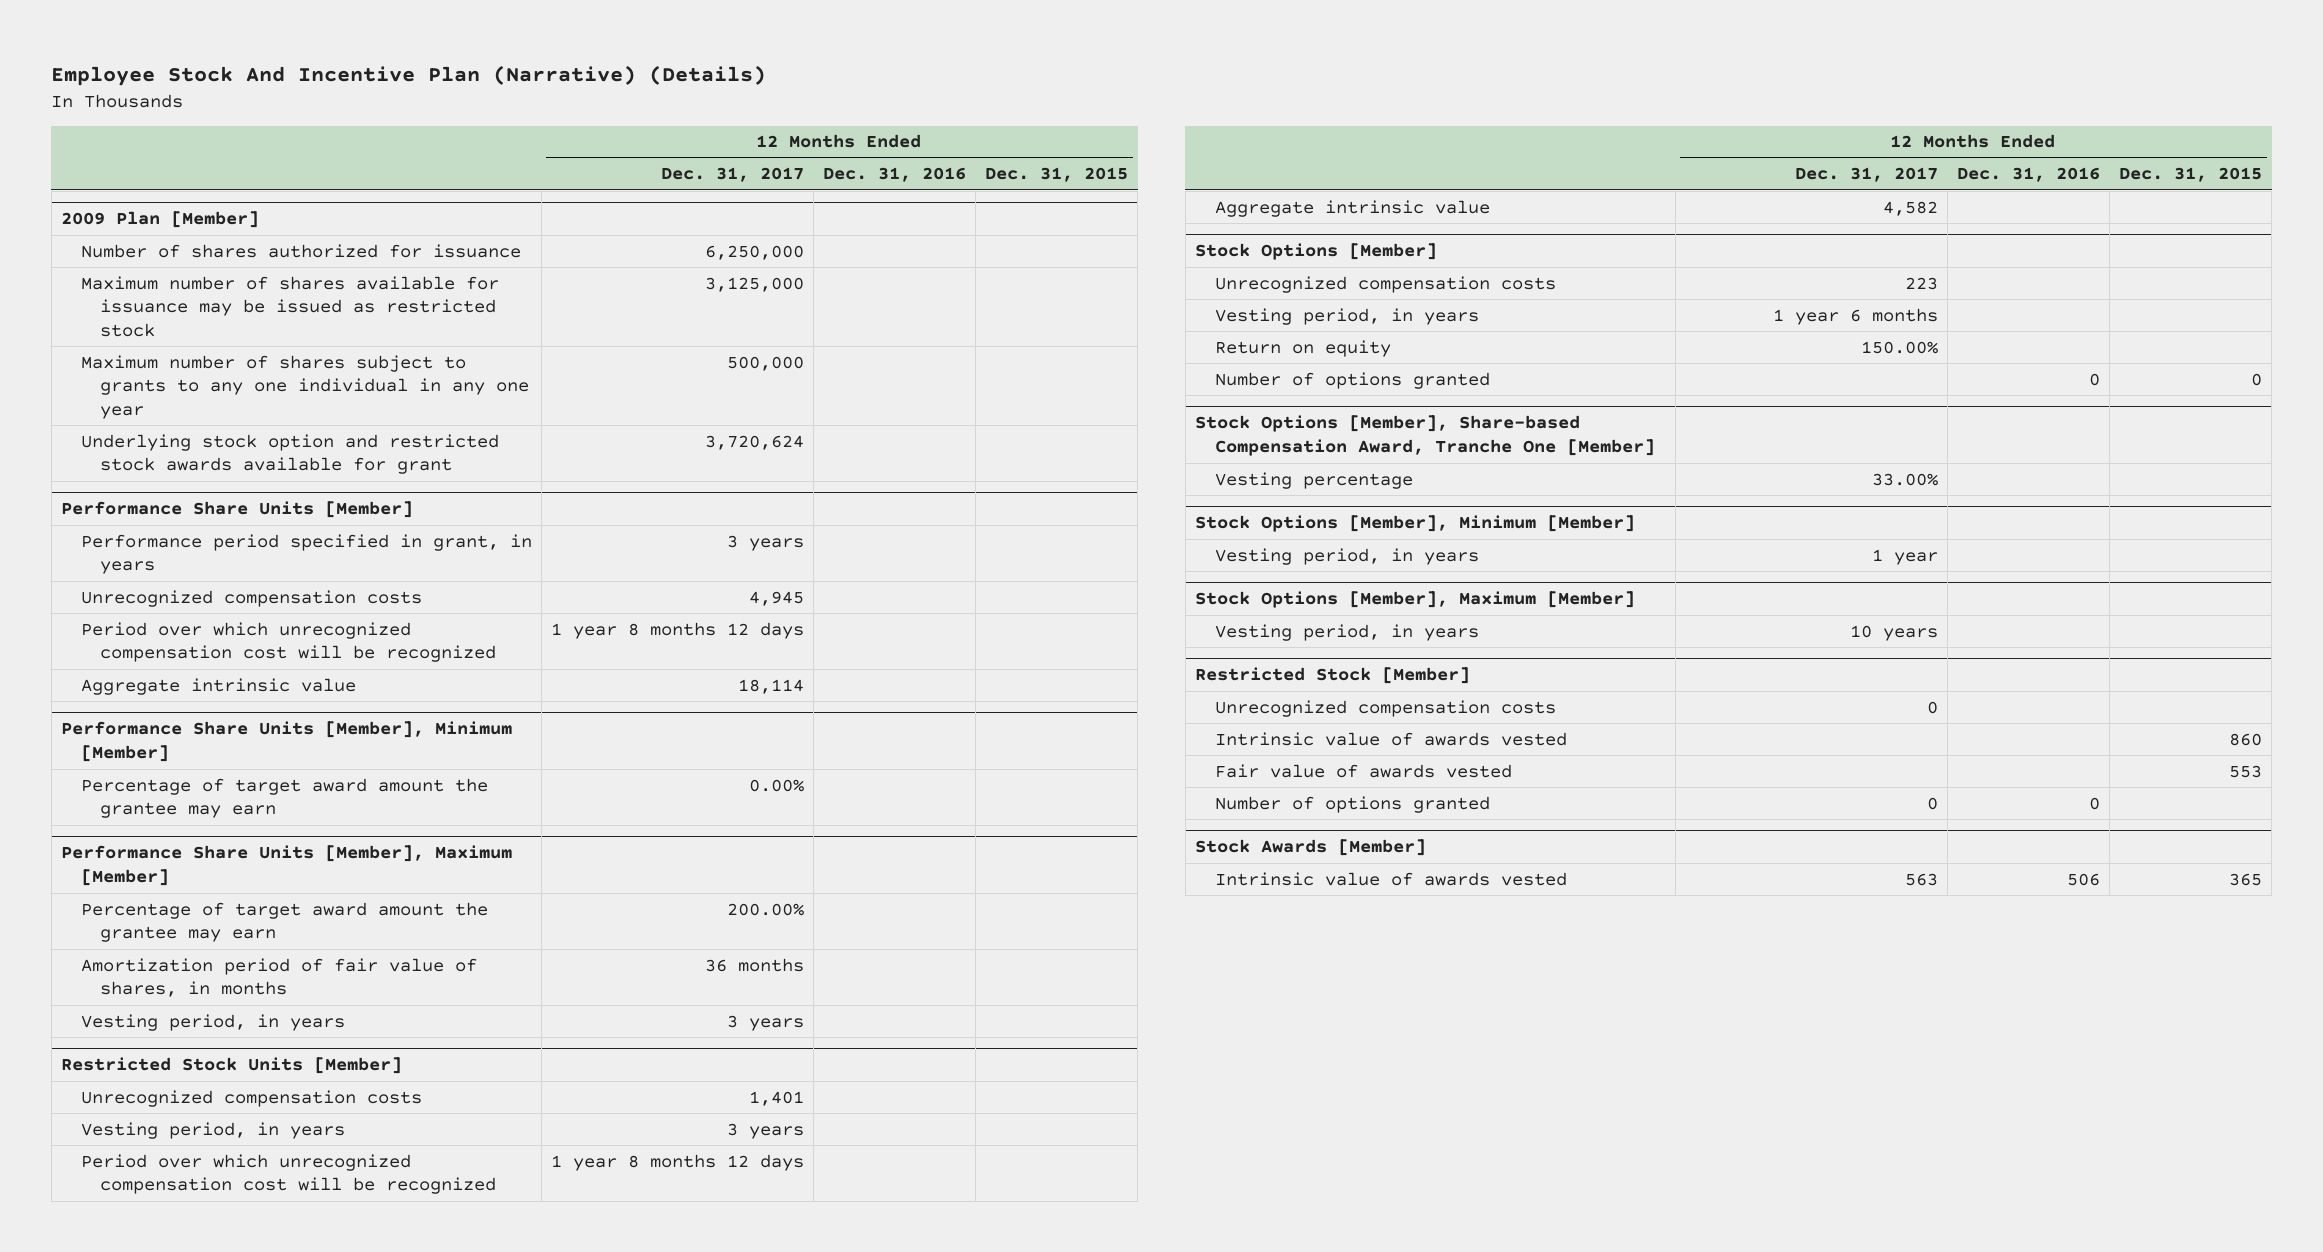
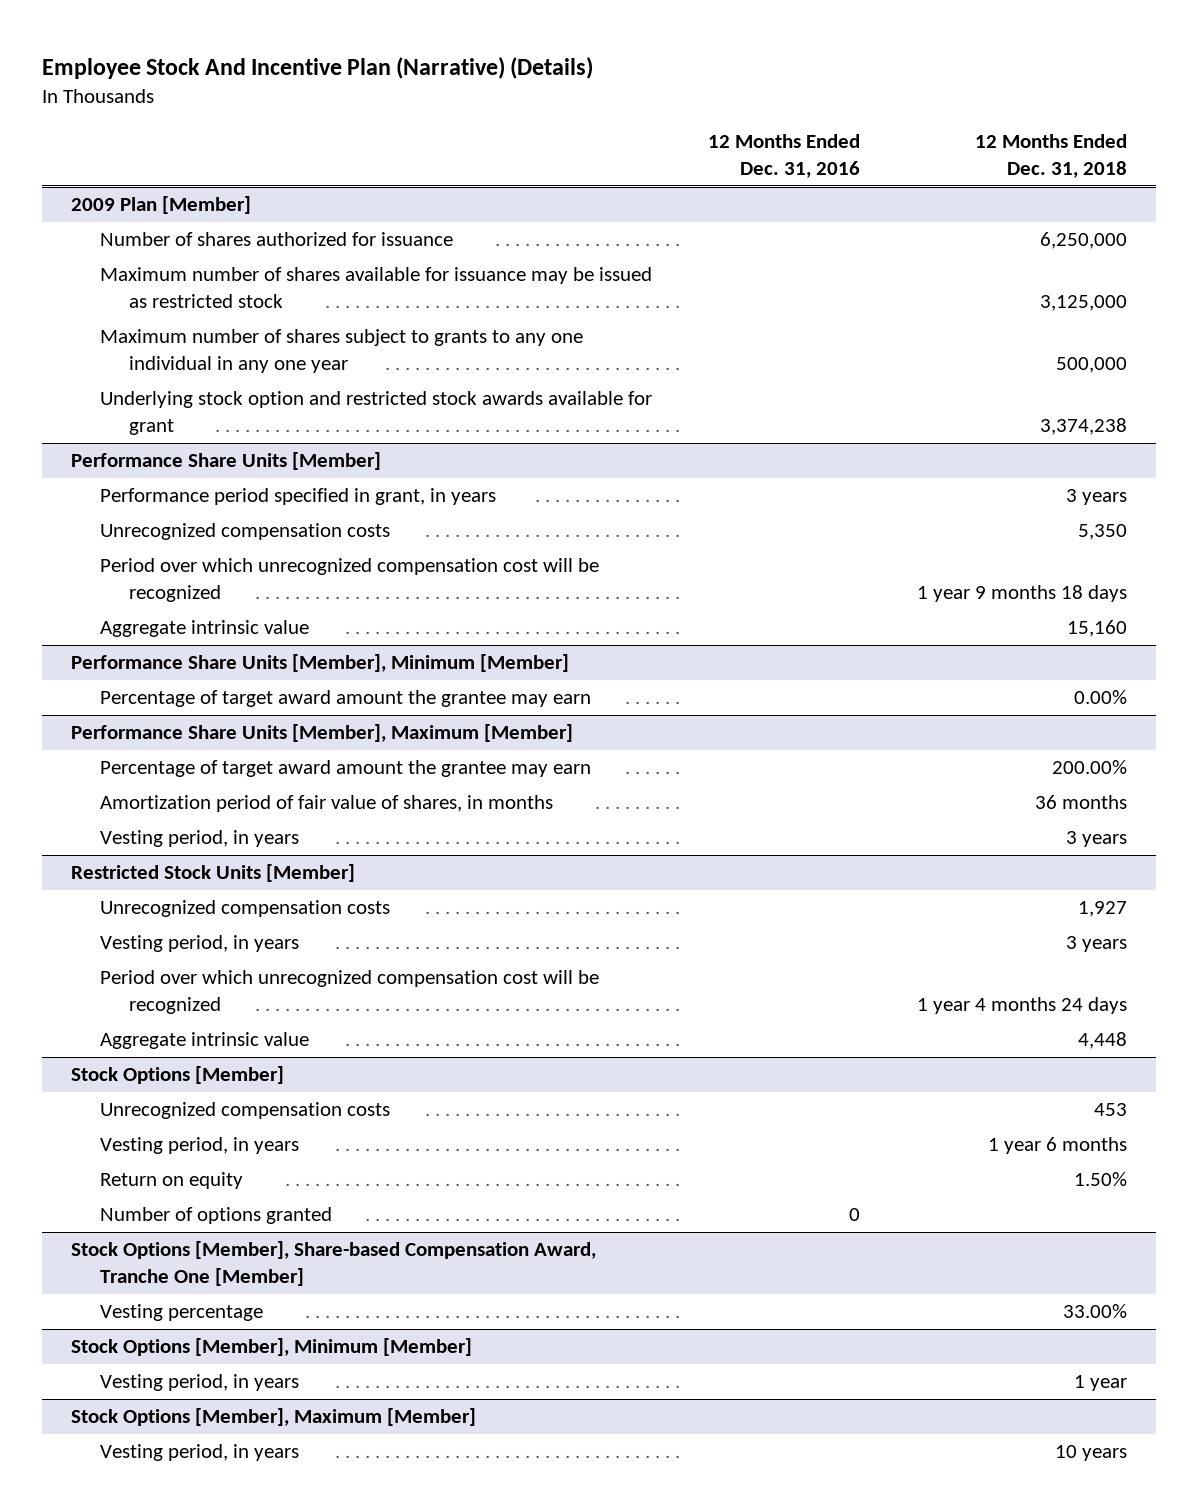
[660,167,804,183] Dec. 31, 2017 -> none
[985,167,1129,183] Dec. 31, 2015 -> none
none -> [975,134,1128,179] 12 Months Ended Dec. 31, 2018
[1194,667,1470,685] Restricted Stock [Member] -> none
[1214,699,1556,717] Unrecognized compensation costs -> none
[1214,731,1567,746] Intrinsic value of awards vested -> none
[1214,763,1512,778] Fair value of awards vested -> none
[1214,795,1490,813] Number of options granted -> none
[1194,839,1426,857] Stock Awards [Member] -> none
[1214,871,1567,886] Intrinsic value of awards vested -> none

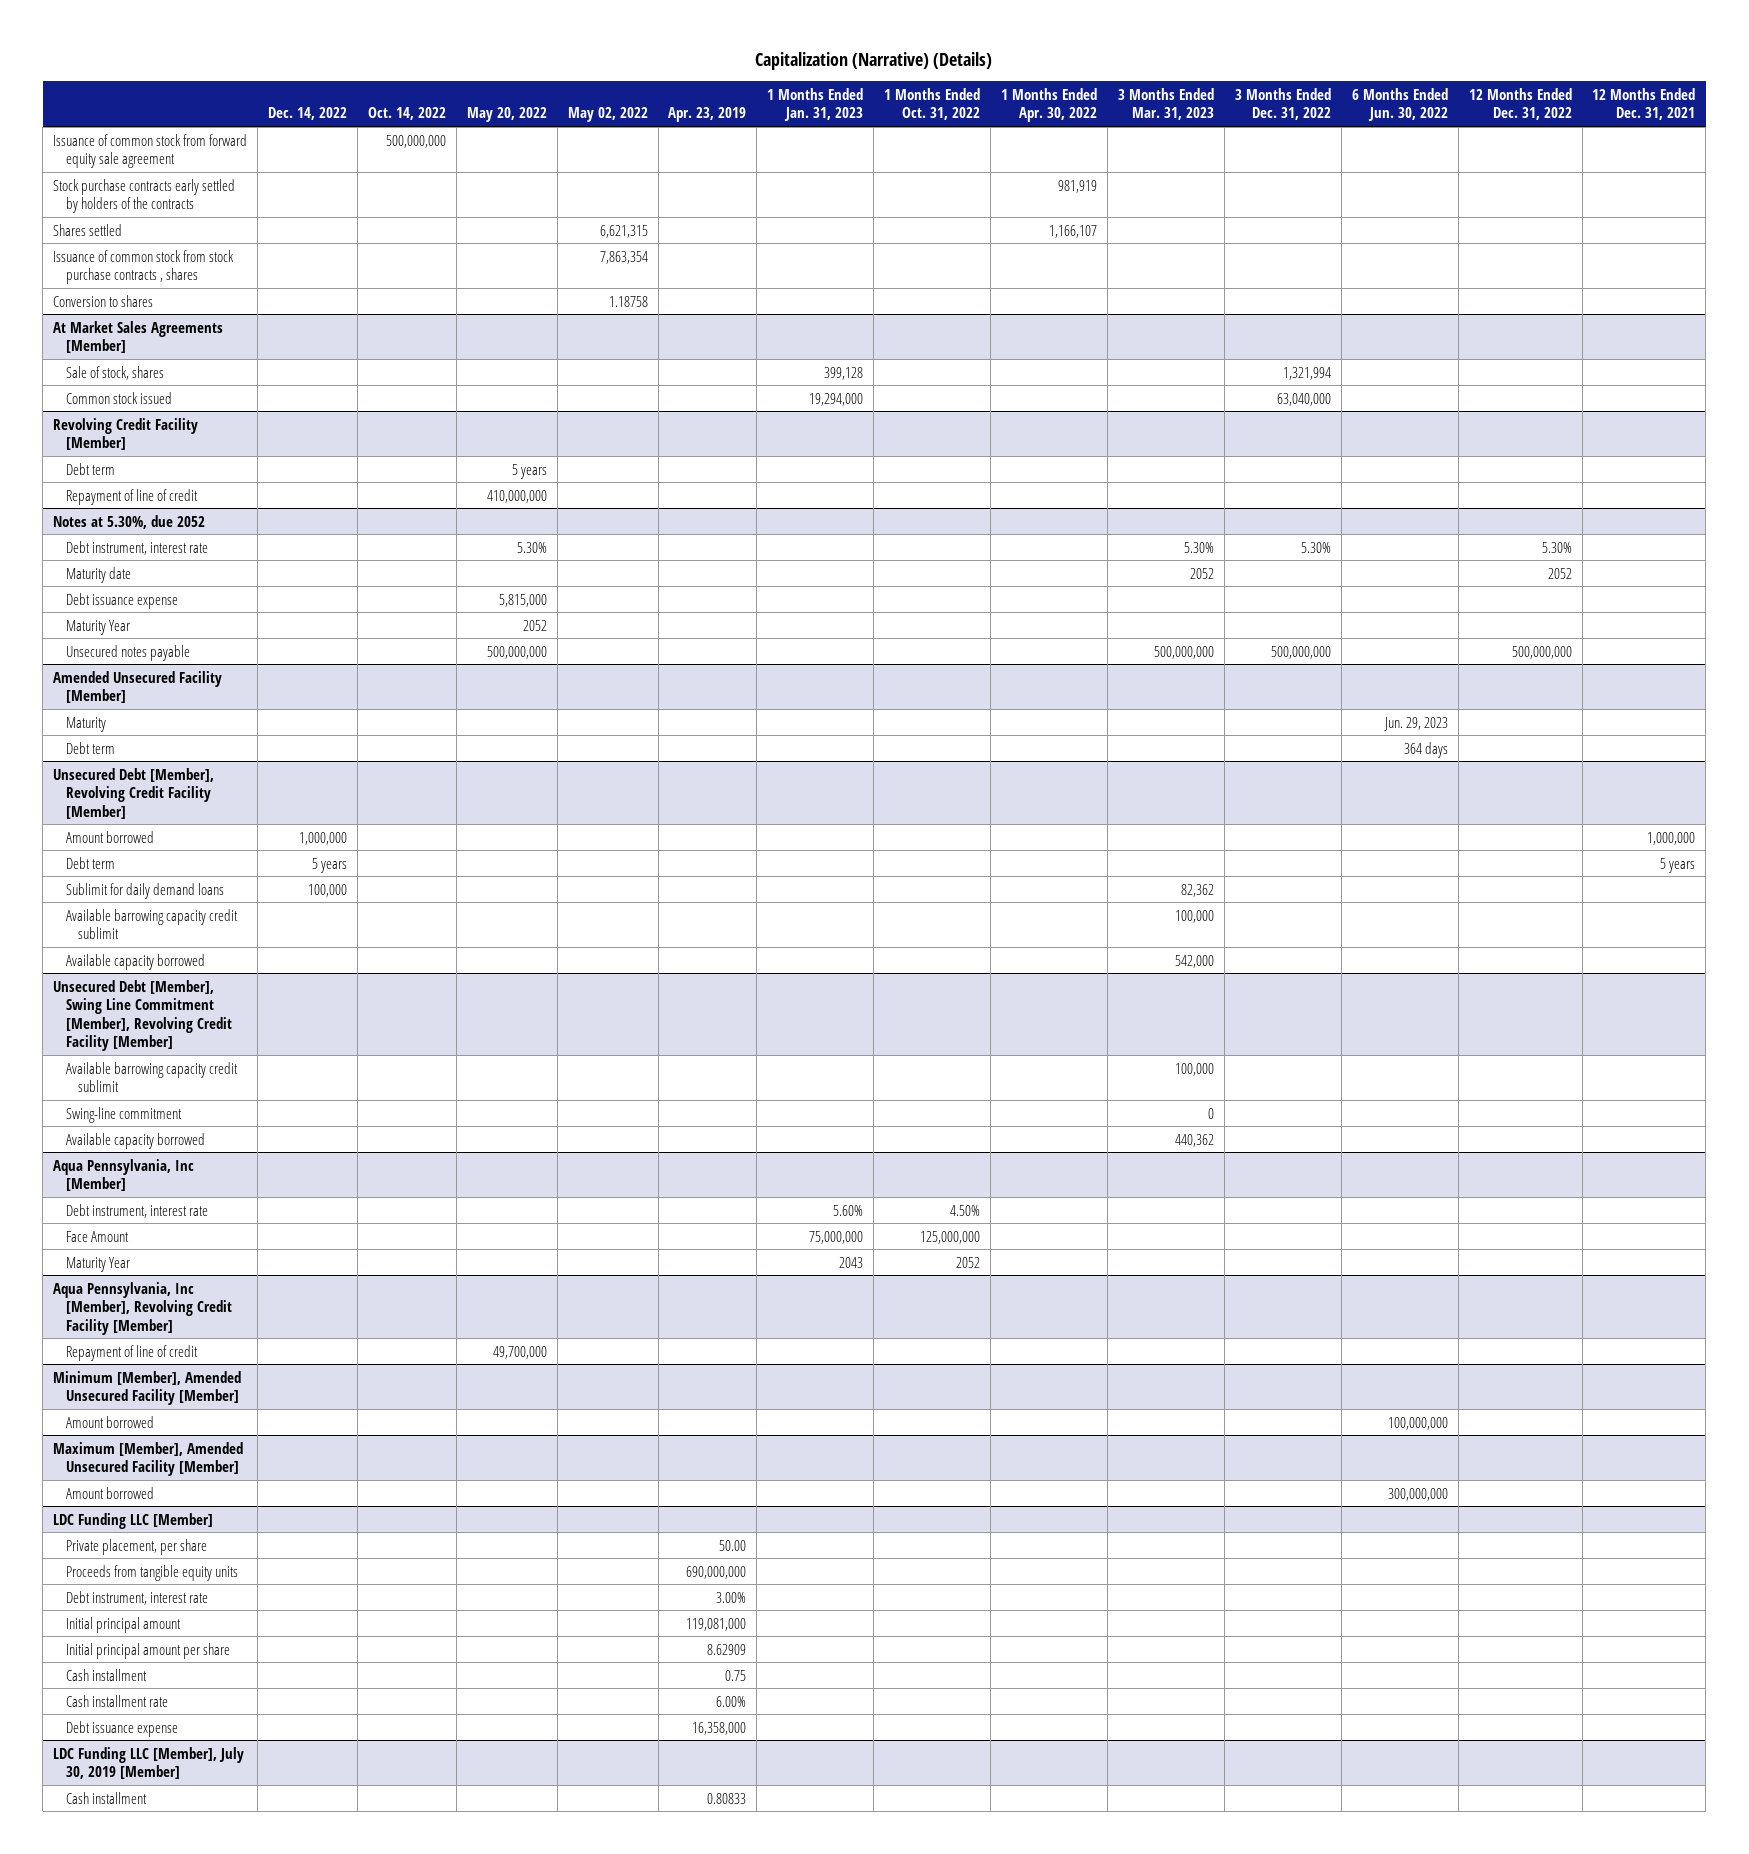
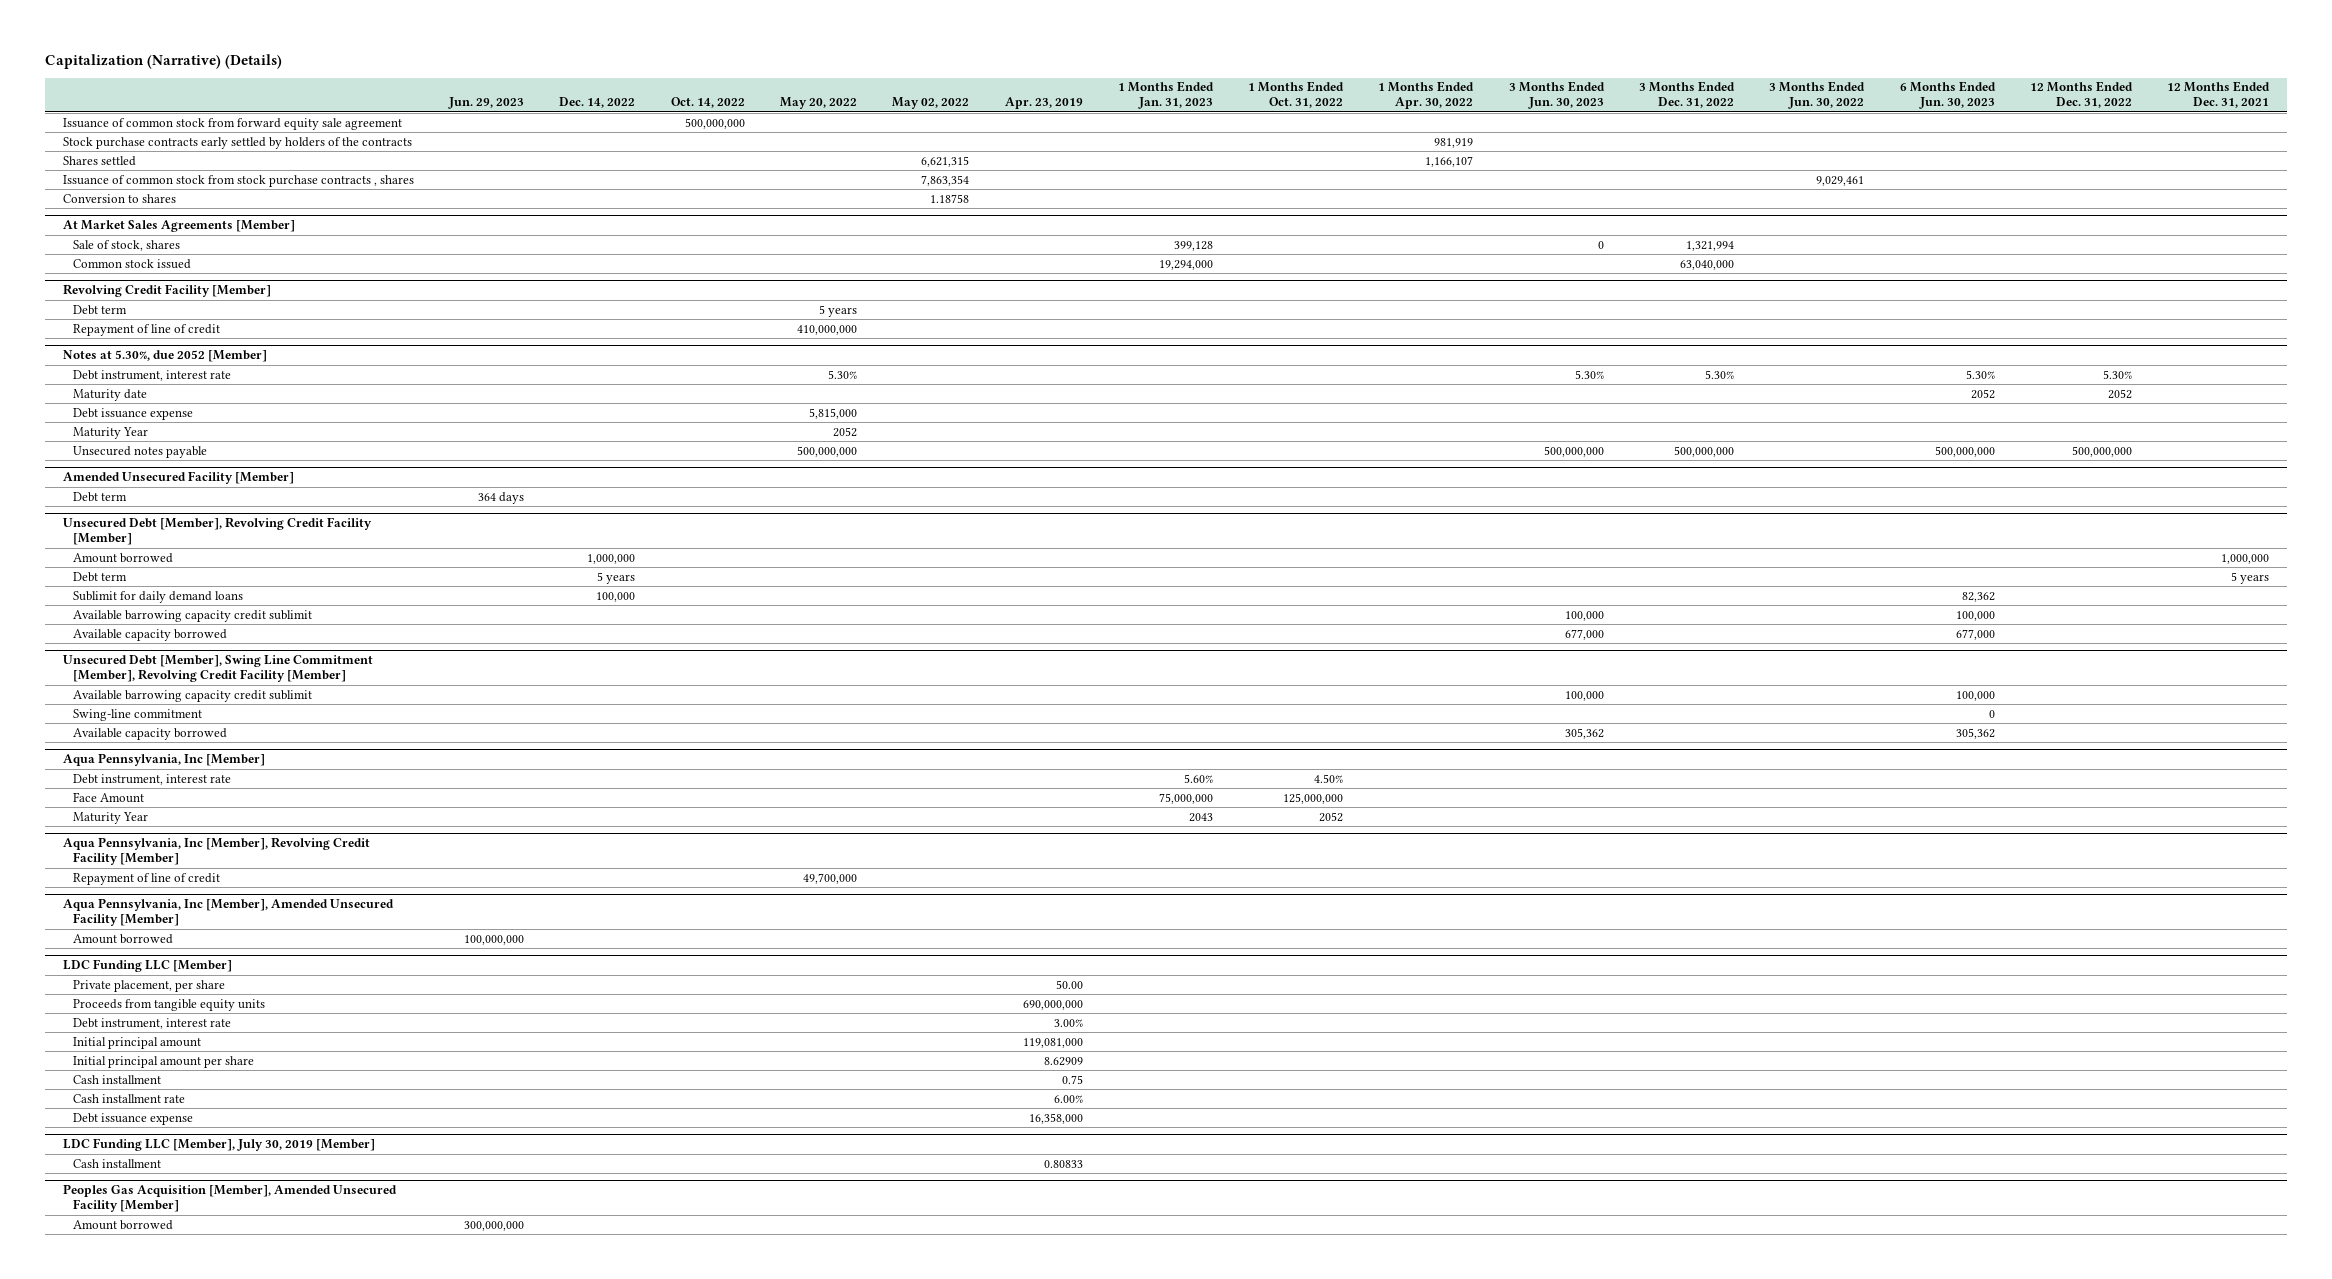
[1117,87,1214,121] 3 Months Ended Mar. 31, 2023 -> none
[1351,87,1448,122] 6 Months Ended Jun. 30, 2022 -> none
none -> [447,97,524,110] Jun. 29, 2023
none -> [1508,81,1605,110] 3 Months Ended Jun. 30, 2023
none -> [1769,81,1866,110] 3 Months Ended Jun. 30, 2022
none -> [1899,81,1996,110] 6 Months Ended Jun. 30, 2023
[53,514,206,529] Notes at 5.30%, due 2052 -> [62,350,267,363] Notes at 5.30%, due 2052 [Member]
[65,716,106,732] Maturity -> none
[53,1370,242,1406] Minimum [Member], Amended Unsecured Facility [Member] -> none
[65,1415,154,1428] Amount borrowed -> none
[53,1441,244,1477] Maximum [Member], Amended Unsecured Facility [Member] -> none
[65,1486,154,1499] Amount borrowed -> none
none -> [62,898,394,927] Aqua Pennsylvania, Inc [Member], Amended Unsecured Facility [Member]
none -> [73,933,174,944] Amount borrowed
none -> [62,1184,397,1213] Peoples Gas Acquisition [Member], Amended Unsecured Facility [Member]
none -> [73,1219,174,1230] Amount borrowed

